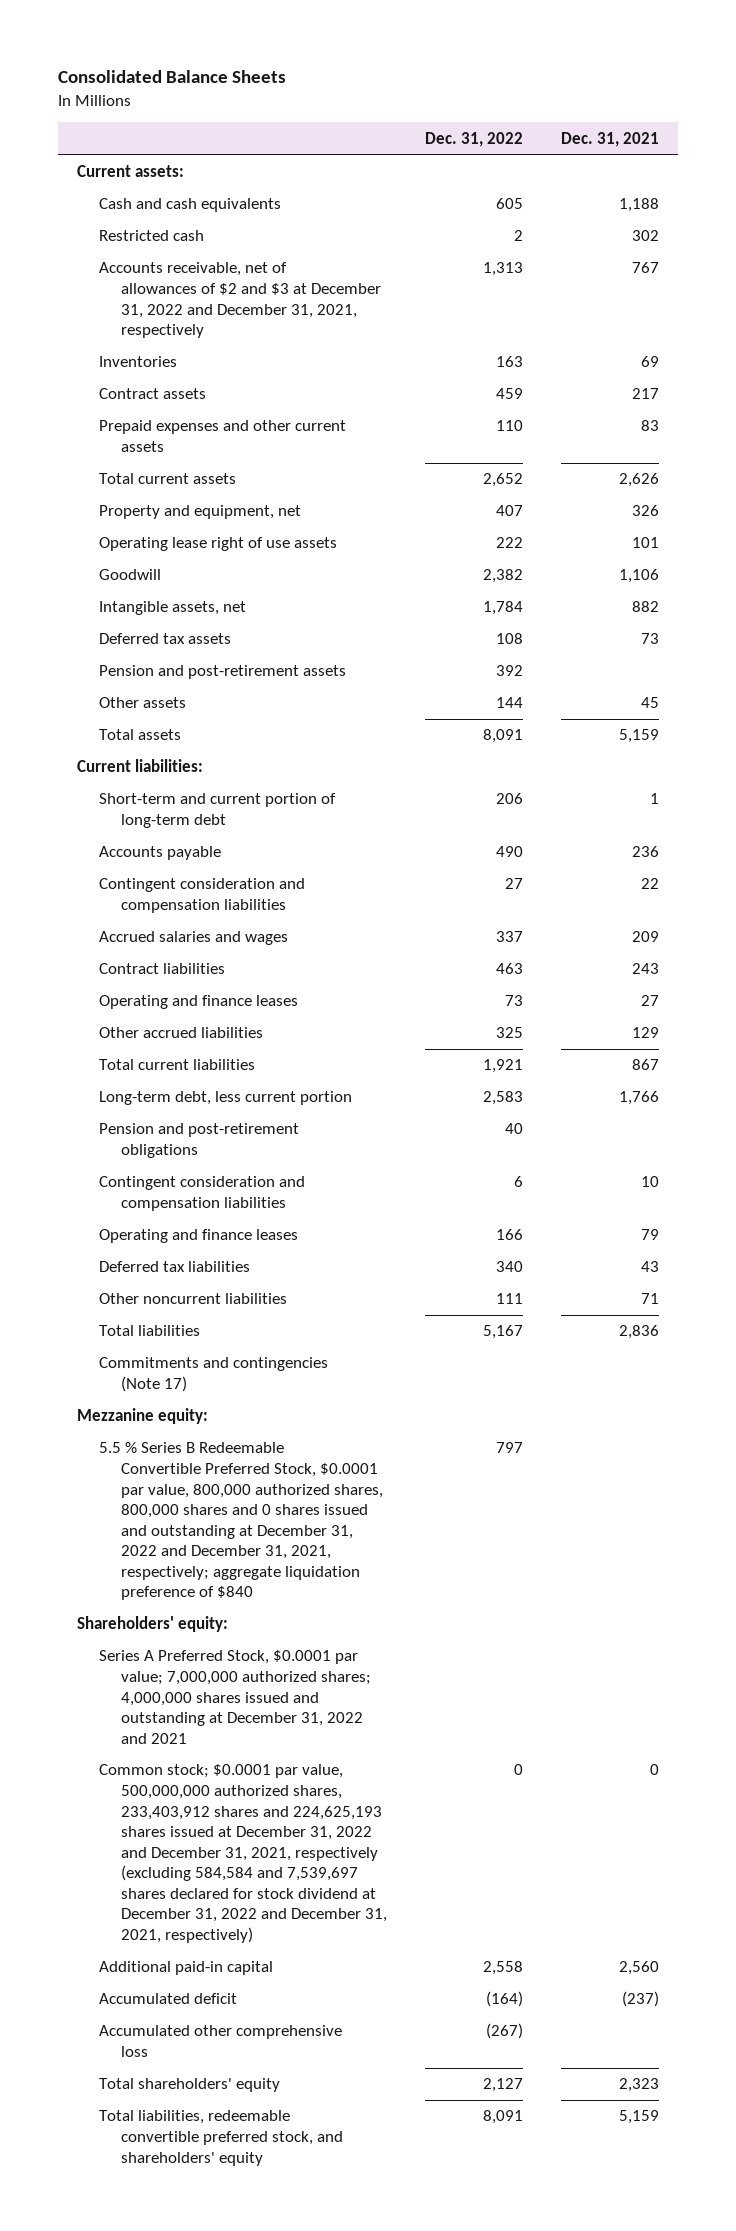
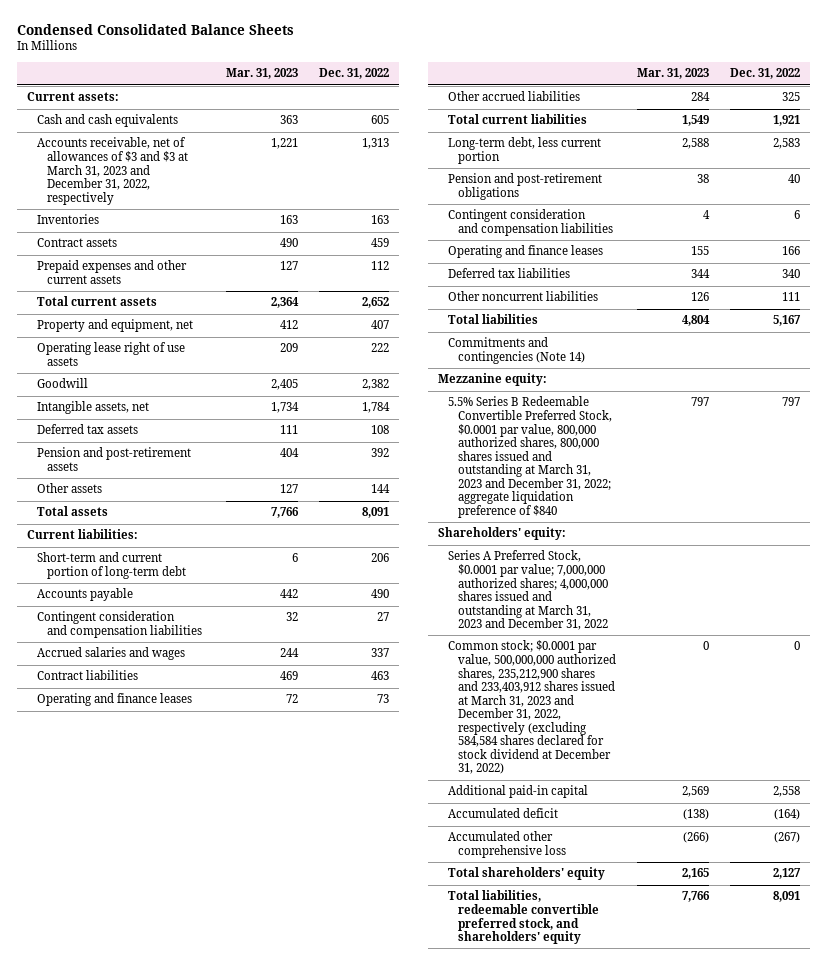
[57,70,286,84] Consolidated Balance Sheets -> [16,23,294,35] Condensed Consolidated Balance Sheets
[561,131,660,147] Dec. 31, 2021 -> none
none -> [225,68,298,80] Mar. 31, 2023
[98,230,204,242] Restricted cash -> none
[98,262,382,339] Accounts receivable, net of allowances of $2 and $3 at December 31, 2022 and December 31, 2021, respectively -> [37,137,189,205] Accounts receivable, net of allowances of $3 and $3 at March 31, 2023 and December 31, 2022, respectively
[496,420,524,432] 110 -> [370,261,389,271] 112
[98,1357,328,1393] Commitments and contingencies (Note 17) -> [448,337,586,365] Commitments and contingencies (Note 14)
[98,1442,384,1601] 5.5 % Series B Redeemable Convertible Preferred Stock, $0.0001 par value, 800,000 authorized shares, 800,000 shares and 0 shares issued and outstanding at December 31, 2022 and December 31, 2021, respectively; aggregate liquidation preference of $840 -> [448,396,613,518] 5.5% Series B Redeemable Convertible Preferred Stock, $0.0001 par value, 800,000 authorized shares, 800,000 shares issued and outstanding at March 31, 2023 and December 31, 2022; aggregate liquidation preference of $840
[98,1650,372,1744] Series A Preferred Stock, $0.0001 par value; 7,000,000 authorized shares; 4,000,000 shares issued and outstanding at December 31, 2022 and 2021 -> [448,550,609,631] Series A Preferred Stock, $0.0001 par value; 7,000,000 authorized shares; 4,000,000 shares issued and outstanding at March 31, 2023 and December 31, 2022
[98,1764,388,1944] Common stock; $0.0001 par value, 500,000,000 authorized shares, 233,403,912 shares and 224,625,193 shares issued at December 31, 2022 and December 31, 2021, respectively (excluding 584,584 and 7,539,697 shares declared for stock dividend at December 31, 2022 and December 31, 2021, respectively) -> [448,640,617,775] Common stock; $0.0001 par value, 500,000,000 authorized shares, 235,212,900 shares and 233,403,912 shares issued at March 31, 2023 and December 31, 2022, respectively (excluding 584,584 shares declared for stock dividend at December 31, 2022)

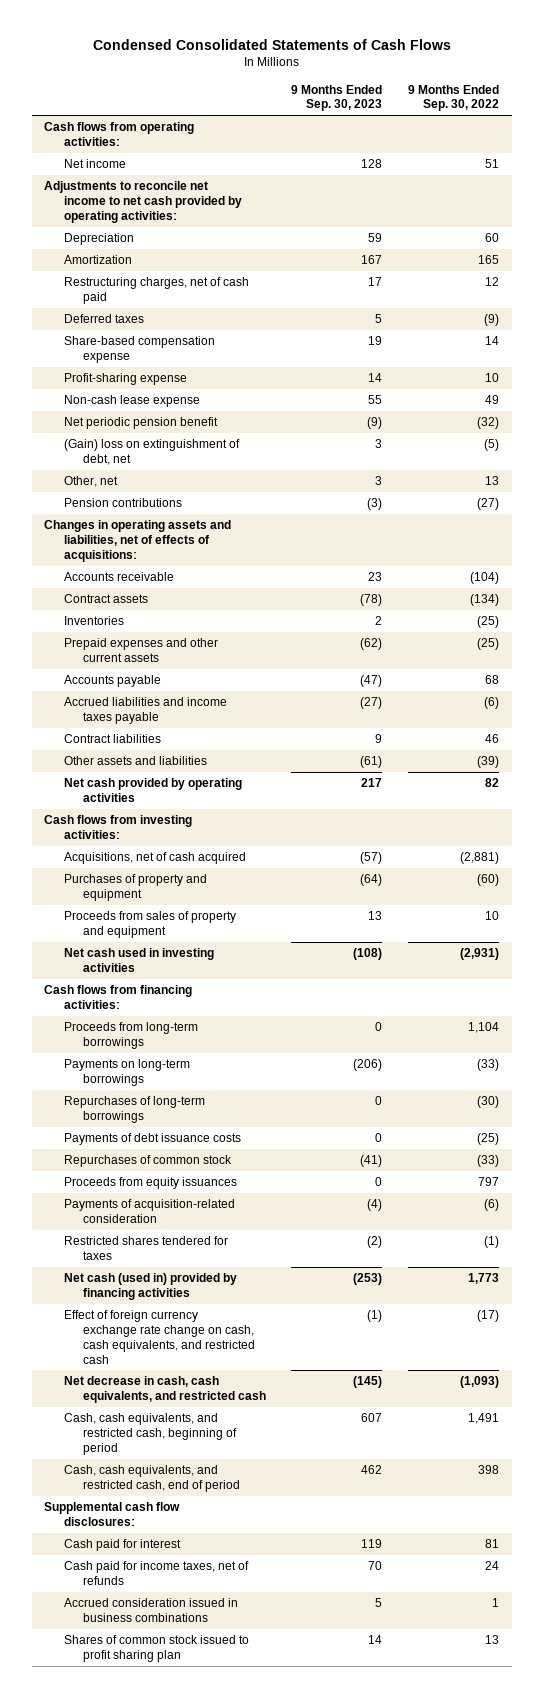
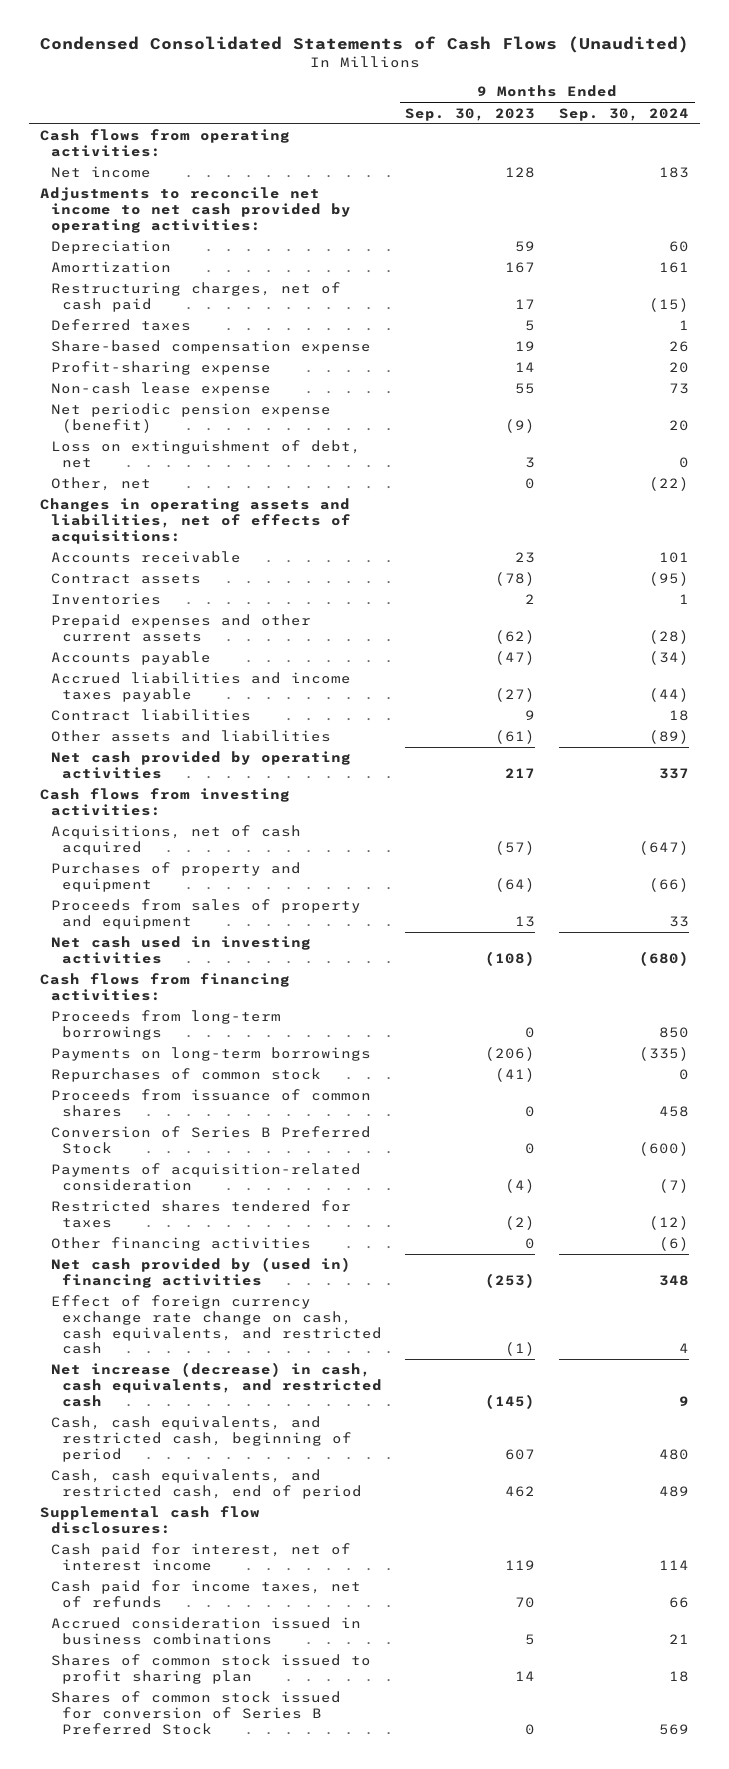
[92,39,451,51] Condensed Consolidated Statements of Cash Flows -> [39,36,689,54] Condensed Consolidated Statements of Cash Flows (Unaudited)
[407,84,499,112] 9 Months Ended Sep. 30, 2022 -> none
none -> [558,107,689,121] Sep. 30, 2024
[63,498,182,508] Pension contributions -> none
[63,417,218,430] Net periodic pension benefit -> [51,403,332,434] Net periodic pension expense (benefit)
[63,439,240,465] (Gain) loss on extinguishment of debt, net -> [51,440,362,469] Loss on extinguishment of debt, net
[375,476,383,486] 3 -> [525,478,536,490] 0
[63,1096,205,1123] Repurchases of long-term borrowings -> none
[63,1133,241,1146] Payments of debt issuance costs -> none
[63,1177,237,1190] Proceeds from equity issuances -> none
none -> [51,1089,372,1118] Proceeds from issuance of common shares
none -> [51,1126,372,1155] Conversion of Series B Preferred Stock
none -> [51,1237,312,1252] Other financing activities
[63,1273,237,1300] Net cash (used in) provided by financing activities -> [51,1257,352,1289] Net cash provided by (used in) financing activities
[63,1376,266,1403] Net decrease in cash, cash equivalents, and restricted cash -> [51,1362,383,1407] Net increase (decrease) in cash, cash equivalents, and restricted cash
[63,1539,181,1552] Cash paid for interest -> [51,1543,352,1572] Cash paid for interest, net of interest income
none -> [51,1691,342,1735] Shares of common stock issued for conversion of Series B Preferred Stock

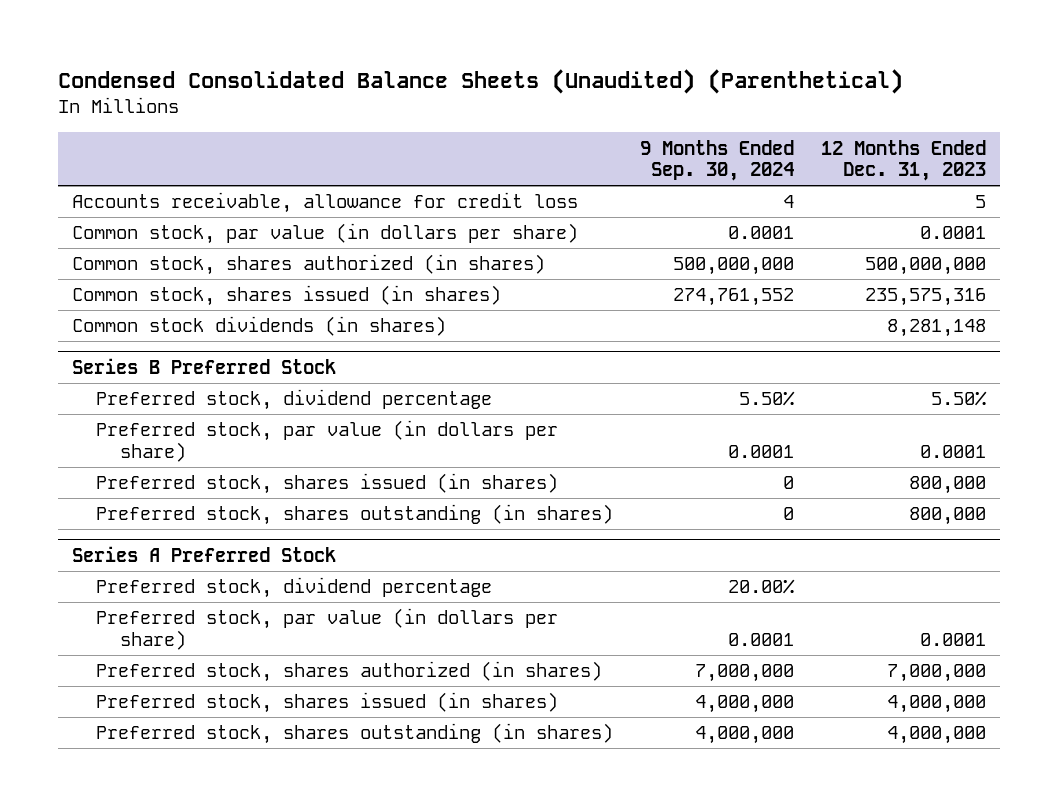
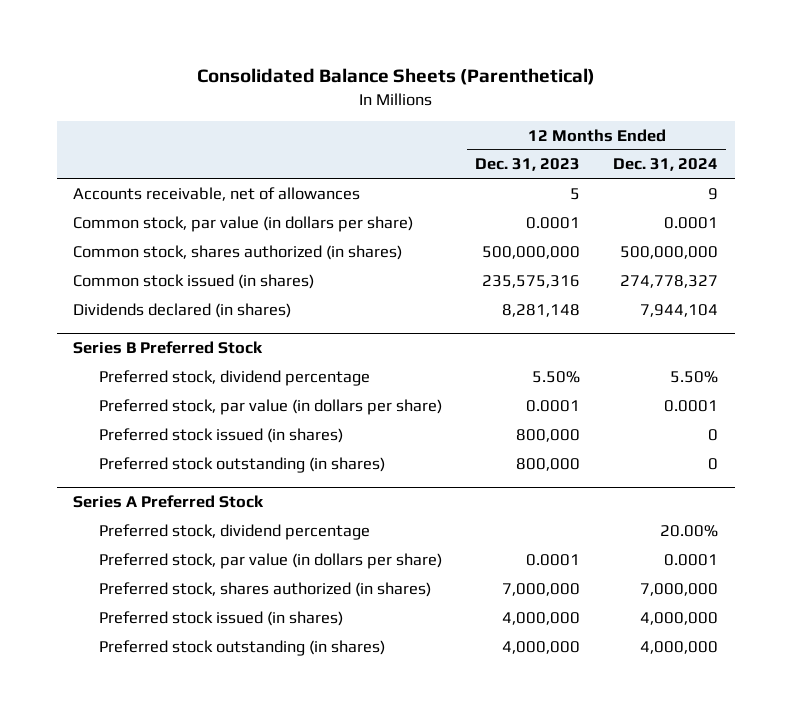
[58,68,904,94] Condensed Consolidated Balance Sheets (Unaudited) (Parenthetical) -> [196,68,595,86] Consolidated Balance Sheets (Parenthetical)
[640,139,795,182] 9 Months Ended Sep. 30, 2024 -> none
none -> [613,158,719,172] Dec. 31, 2024
[71,192,578,214] Accounts receivable, allowance for credit loss -> [73,186,361,201] Accounts receivable, net of allowances
[71,285,501,307] Common stock, shares issued (in shares) -> [73,273,315,289] Common stock issued (in shares)
[71,316,446,337] Common stock dividends (in shares) -> [73,302,292,318] Dividends declared (in shares)
[95,473,558,495] Preferred stock, shares issued (in shares) -> [99,427,344,443] Preferred stock issued (in shares)
[95,504,613,526] Preferred stock, shares outstanding (in shares) -> [99,456,386,473] Preferred stock outstanding (in shares)
[95,692,558,714] Preferred stock, shares issued (in shares) -> [99,610,344,626] Preferred stock issued (in shares)
[95,723,613,745] Preferred stock, shares outstanding (in shares) -> [99,639,386,656] Preferred stock outstanding (in shares)

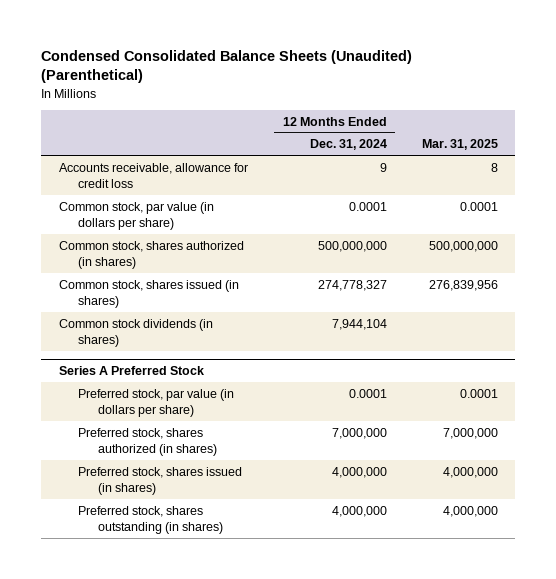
[196,68,595,86] Consolidated Balance Sheets (Parenthetical) -> [41,49,413,84] Condensed Consolidated Balance Sheets (Unaudited) (Parenthetical)
[475,158,581,172] Dec. 31, 2023 -> none
none -> [421,139,498,151] Mar. 31, 2025
[73,186,361,201] Accounts receivable, net of allowances -> [58,162,248,189] Accounts receivable, allowance for credit loss
[73,341,264,355] Series B Preferred Stock -> none
[99,369,371,386] Preferred stock, dividend percentage -> none
[99,398,443,415] Preferred stock, par value (in dollars per share) -> none
[99,427,344,443] Preferred stock issued (in shares) -> none
[99,456,386,473] Preferred stock outstanding (in shares) -> none
[73,273,315,289] Common stock issued (in shares) -> [58,279,239,309] Common stock, shares issued (in shares)
[73,302,292,318] Dividends declared (in shares) -> [58,318,213,348] Common stock dividends (in shares)
[99,523,371,540] Preferred stock, dividend percentage -> none
[99,610,344,626] Preferred stock issued (in shares) -> [78,466,243,496] Preferred stock, shares issued (in shares)
[99,639,386,656] Preferred stock outstanding (in shares) -> [78,505,224,535] Preferred stock, shares outstanding (in shares)

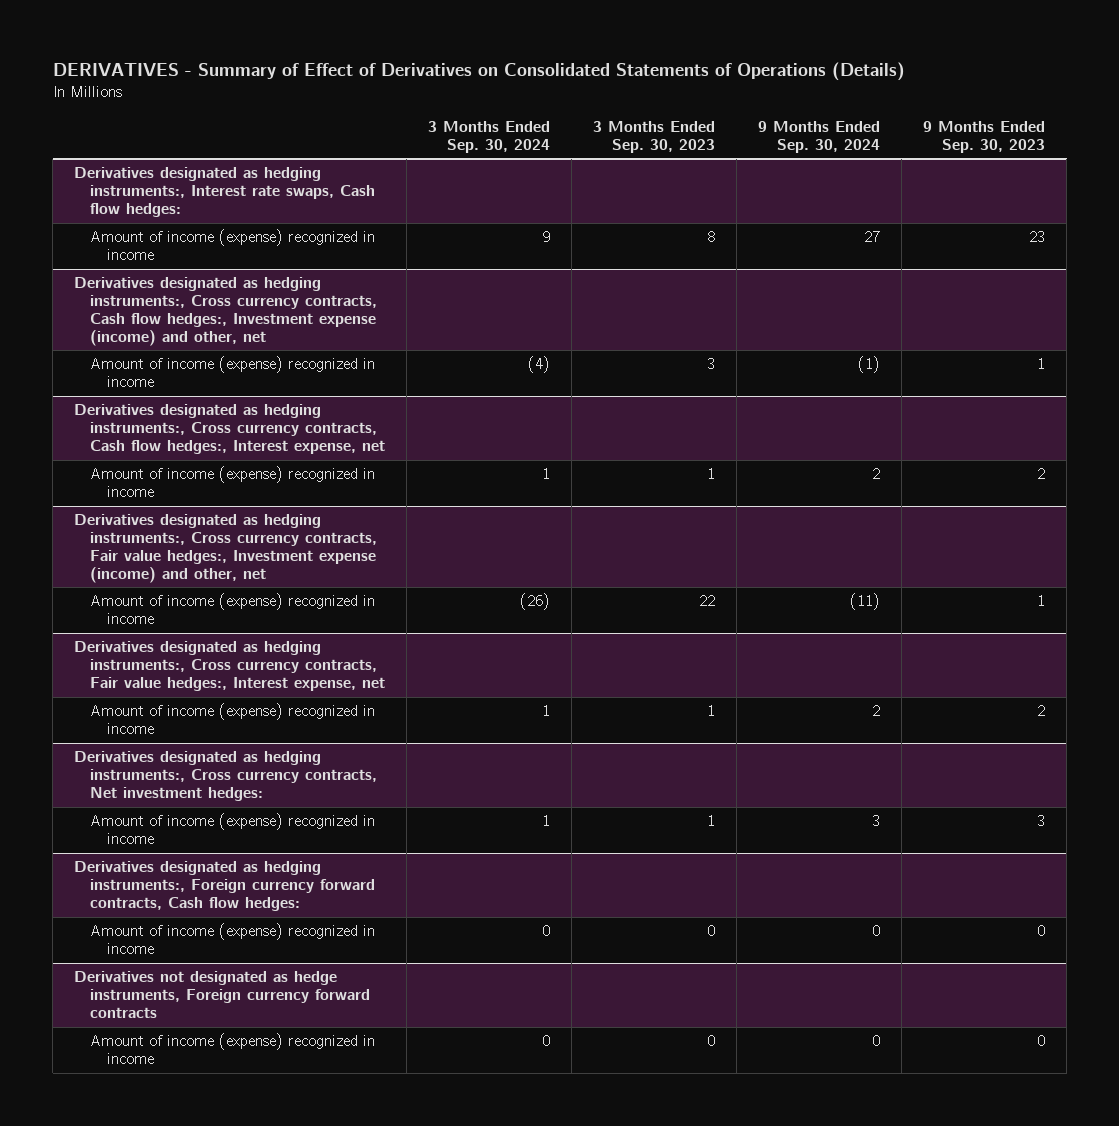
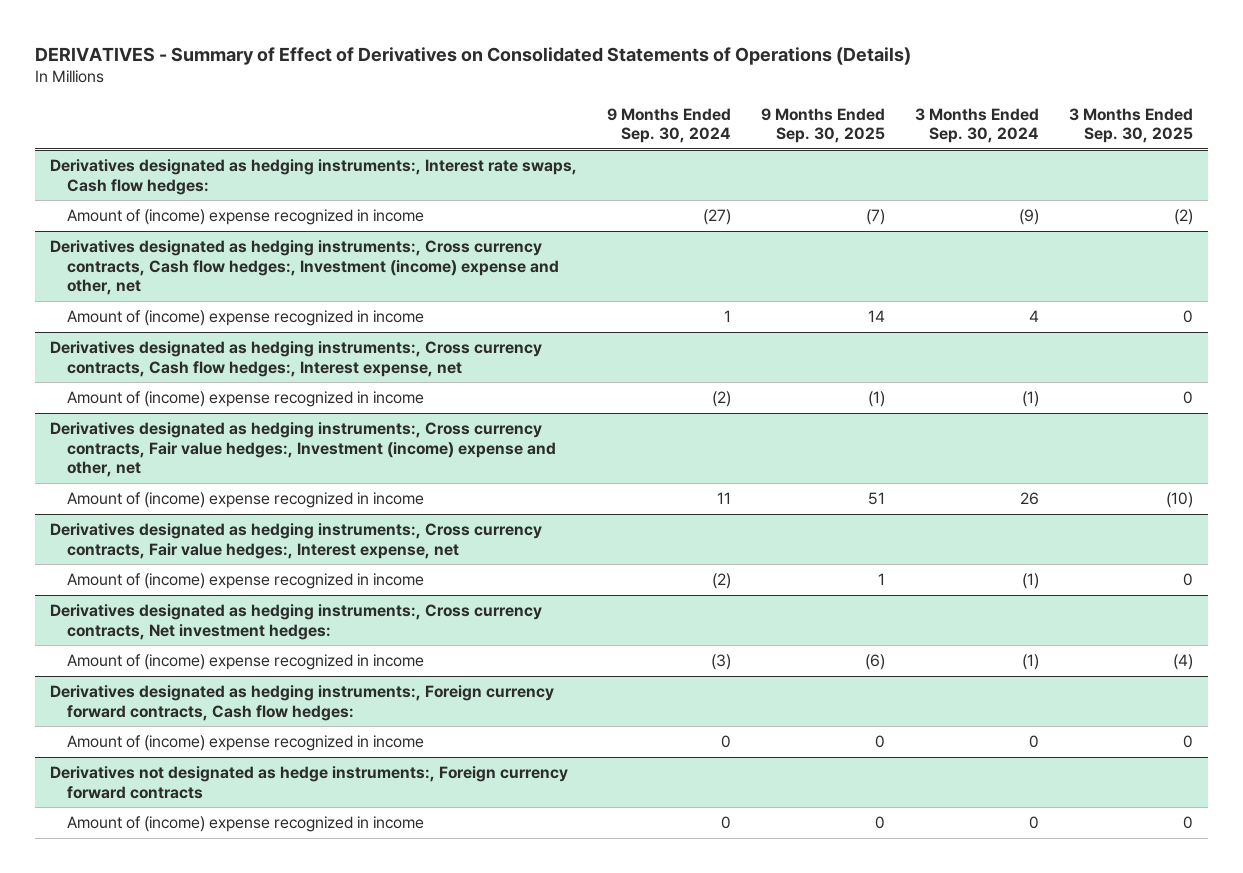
[593,120,716,153] 3 Months Ended Sep. 30, 2023 -> none
[923,120,1046,153] 9 Months Ended Sep. 30, 2023 -> none
none -> [760,107,885,144] 9 Months Ended Sep. 30, 2025
none -> [1068,107,1193,144] 3 Months Ended Sep. 30, 2025
[90,229,376,261] Amount of income (expense) recognized in income -> [67,209,425,226] Amount of (income) expense recognized in income
[542,231,551,243] 9 -> [1018,209,1039,226] (9)
[864,231,881,243] 27 -> [703,209,732,226] (27)
[74,277,378,346] Derivatives designated as hedging instruments:, Cross currency contracts, Cash flow hedges:, Investment expense (income) and other, net -> [50,240,560,296] Derivatives designated as hedging instruments:, Cross currency contracts, Cash flow hedges:, Investment (income) expense and other, net
[90,356,376,388] Amount of income (expense) recognized in income -> [67,310,425,327] Amount of (income) expense recognized in income
[528,356,551,374] (4) -> [1028,310,1039,323] 4
[858,356,881,374] (1) -> [724,310,732,323] 1
[90,466,376,498] Amount of income (expense) recognized in income -> [67,391,425,408] Amount of (income) expense recognized in income
[542,468,551,480] 1 -> [1021,391,1039,408] (1)
[872,468,881,480] 2 -> [712,391,732,408] (2)
[74,514,378,583] Derivatives designated as hedging instruments:, Cross currency contracts, Fair value hedges:, Investment expense (income) and other, net -> [50,422,557,478] Derivatives designated as hedging instruments:, Cross currency contracts, Fair value hedges:, Investment (income) expense and other, net
[90,593,376,625] Amount of income (expense) recognized in income -> [67,492,425,509] Amount of (income) expense recognized in income
[520,593,551,611] (26) -> [1019,492,1039,506] 26
[850,593,881,611] (11) -> [717,492,732,505] 11
[90,703,376,735] Amount of income (expense) recognized in income -> [67,573,425,590] Amount of (income) expense recognized in income
[542,705,551,717] 1 -> [1021,573,1039,590] (1)
[872,705,881,717] 2 -> [712,573,732,590] (2)
[90,813,376,845] Amount of income (expense) recognized in income -> [67,654,425,671] Amount of (income) expense recognized in income
[542,815,551,827] 1 -> [1021,654,1039,671] (1)
[872,815,881,827] 3 -> [711,654,732,671] (3)
[90,923,376,955] Amount of income (expense) recognized in income -> [67,735,425,752] Amount of (income) expense recognized in income
[74,971,371,1018] Derivatives not designated as hedge instruments, Foreign currency forward contracts -> [50,766,569,799] Derivatives not designated as hedge instruments:, Foreign currency forward contracts
[90,1033,376,1065] Amount of income (expense) recognized in income -> [67,816,425,833] Amount of (income) expense recognized in income

